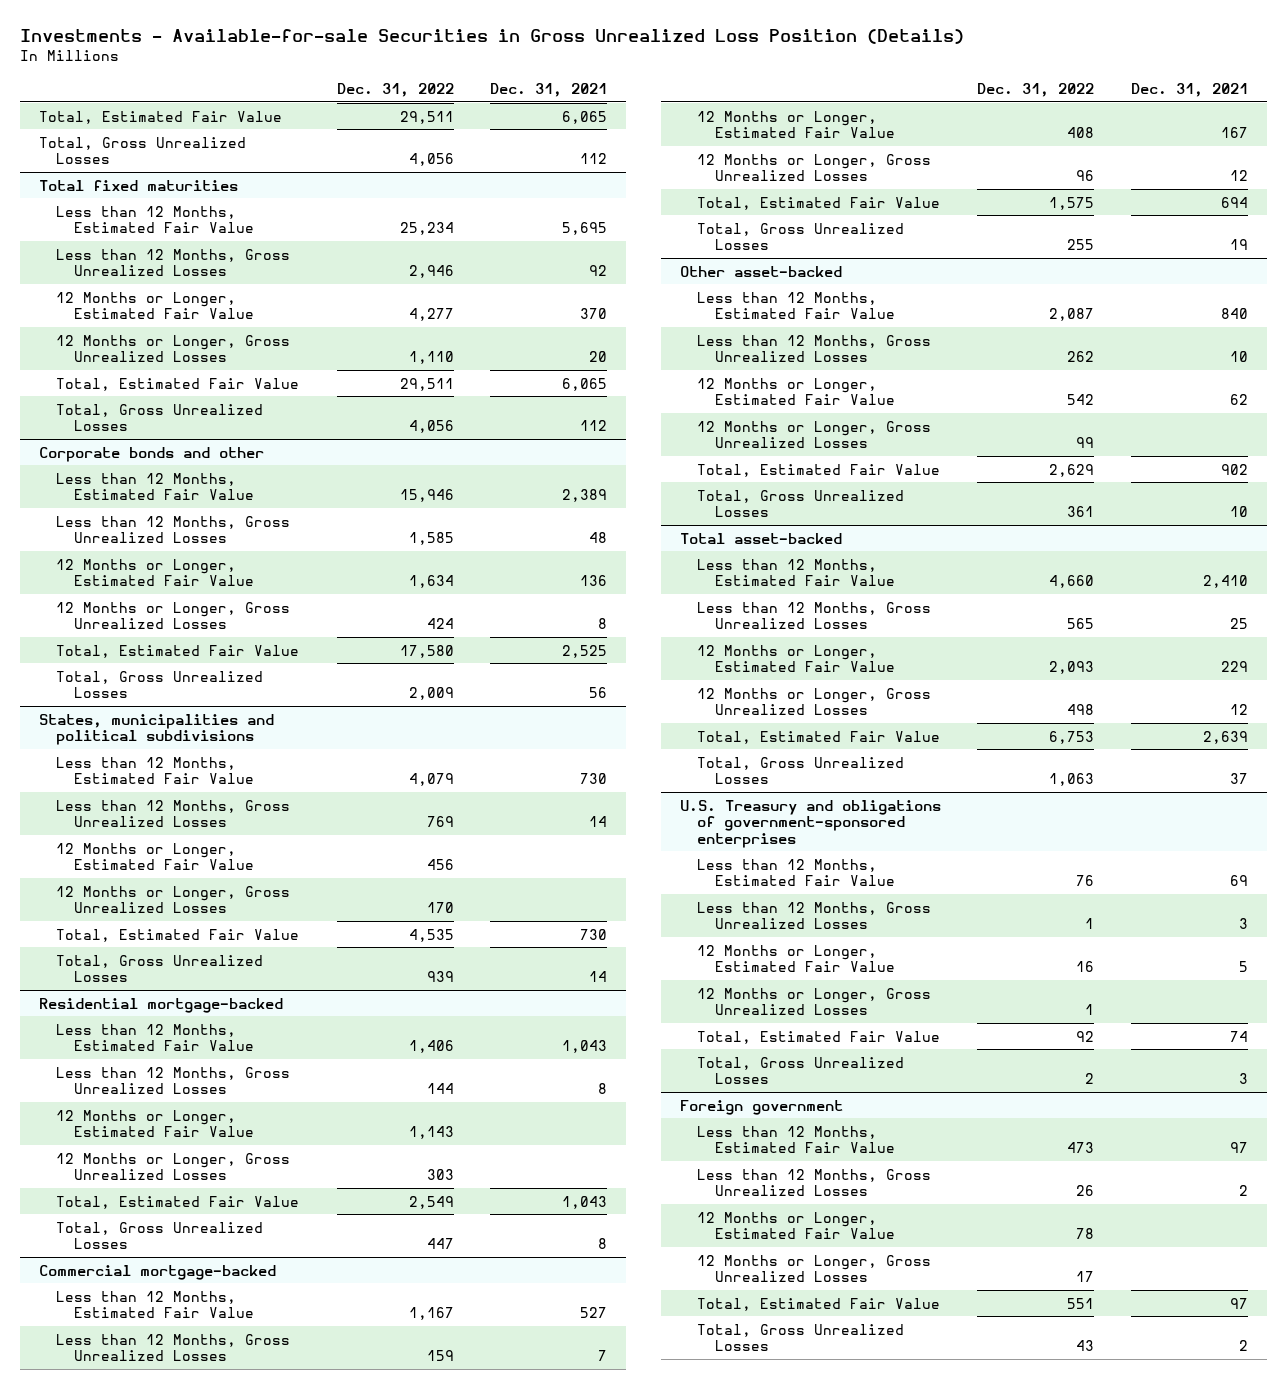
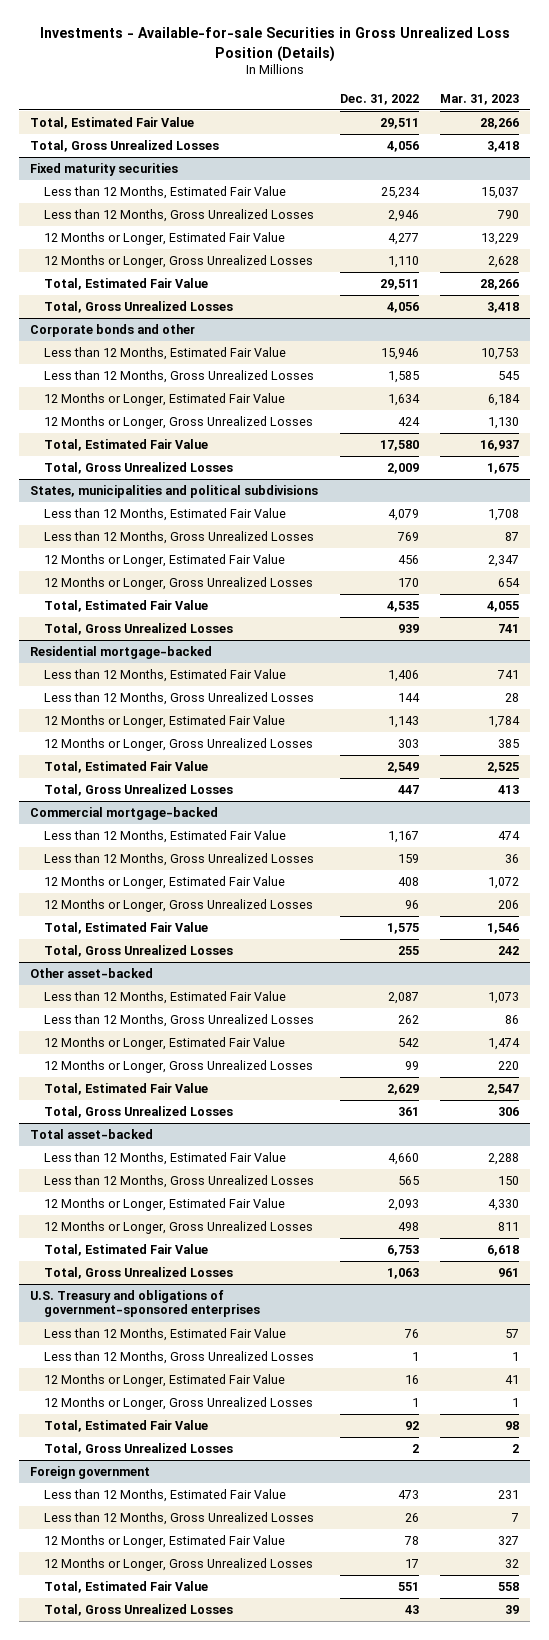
[490,83,608,98] Dec. 31, 2021 -> none
none -> [440,93,520,105] Mar. 31, 2023
[38,179,238,191] Total fixed maturities -> [30,163,179,177] Fixed maturity securities

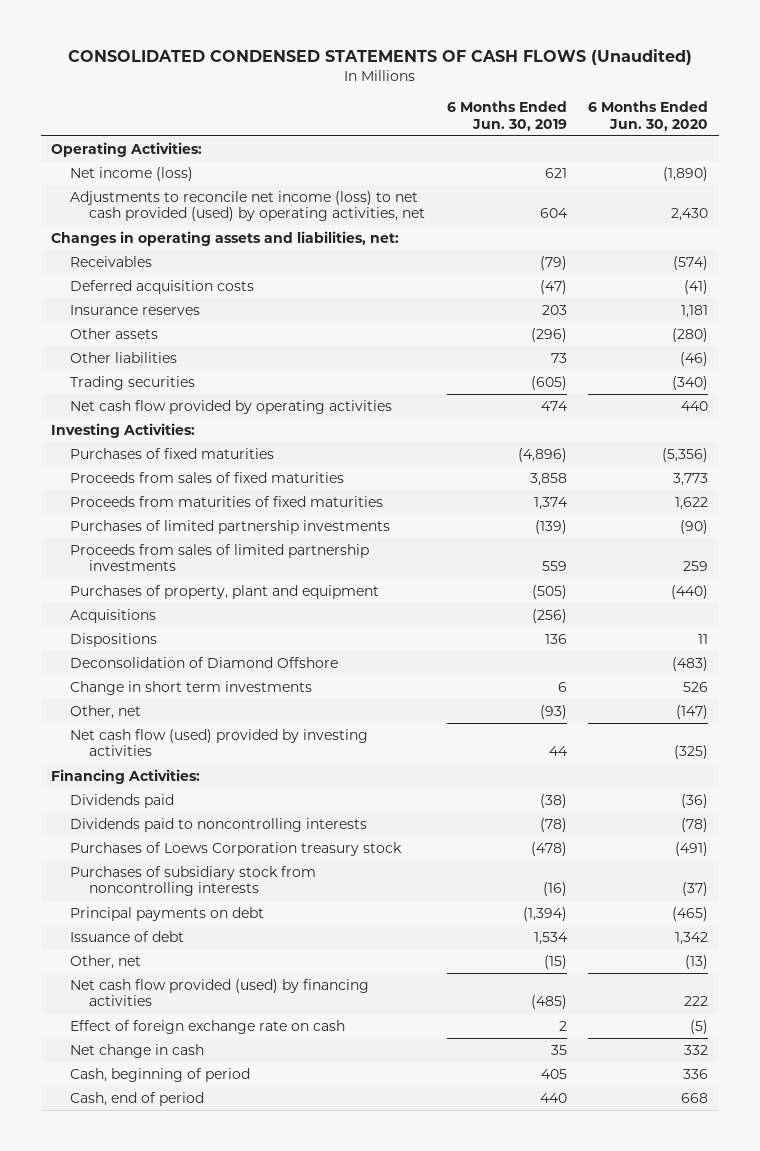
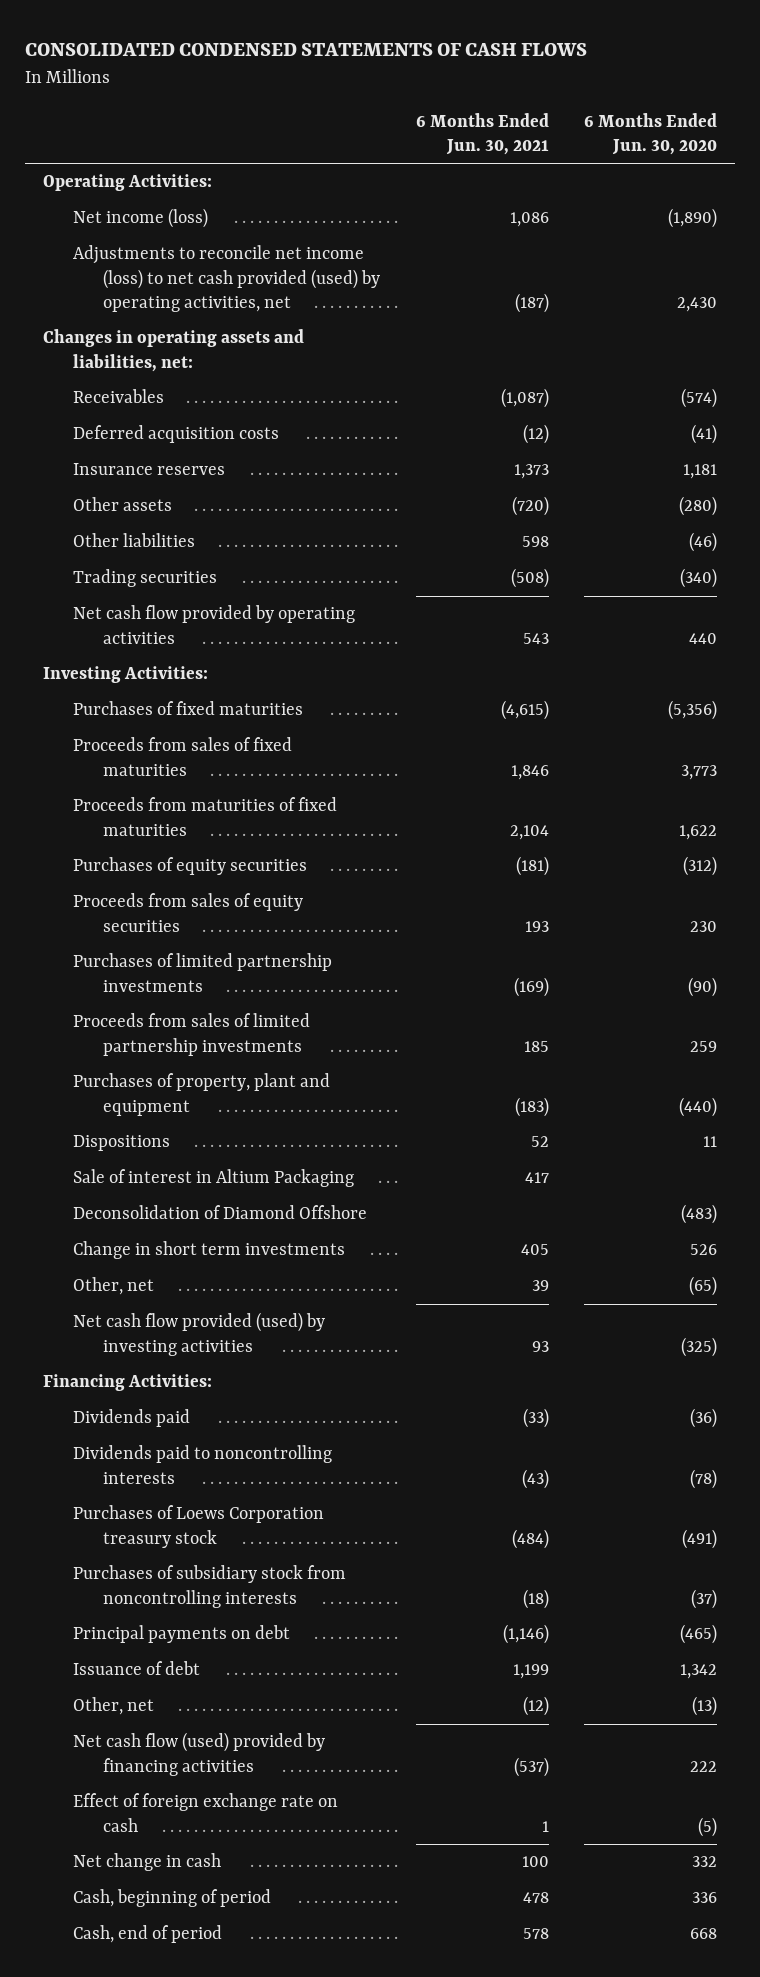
[67,49,692,66] CONSOLIDATED CONDENSED STATEMENTS OF CASH FLOWS (Unaudited) -> [25,43,588,57] CONSOLIDATED CONDENSED STATEMENTS OF CASH FLOWS
[446,101,567,131] 6 Months Ended Jun. 30, 2019 -> none
none -> [415,112,549,156] 6 Months Ended Jun. 30, 2021
none -> [73,857,308,876] Purchases of equity securities
none -> [73,893,304,932] Proceeds from sales of equity securities
[70,609,157,624] Acquisitions -> none
none -> [73,1169,355,1188] Sale of interest in Altium Packaging
[676,705,709,720] (147) -> [689,1276,718,1297] (65)
[70,729,369,757] Net cash flow (used) provided by investing activities -> [73,1312,326,1356] Net cash flow provided (used) by investing activities
[70,979,370,1007] Net cash flow provided (used) by financing activities -> [73,1732,326,1776] Net cash flow (used) provided by financing activities

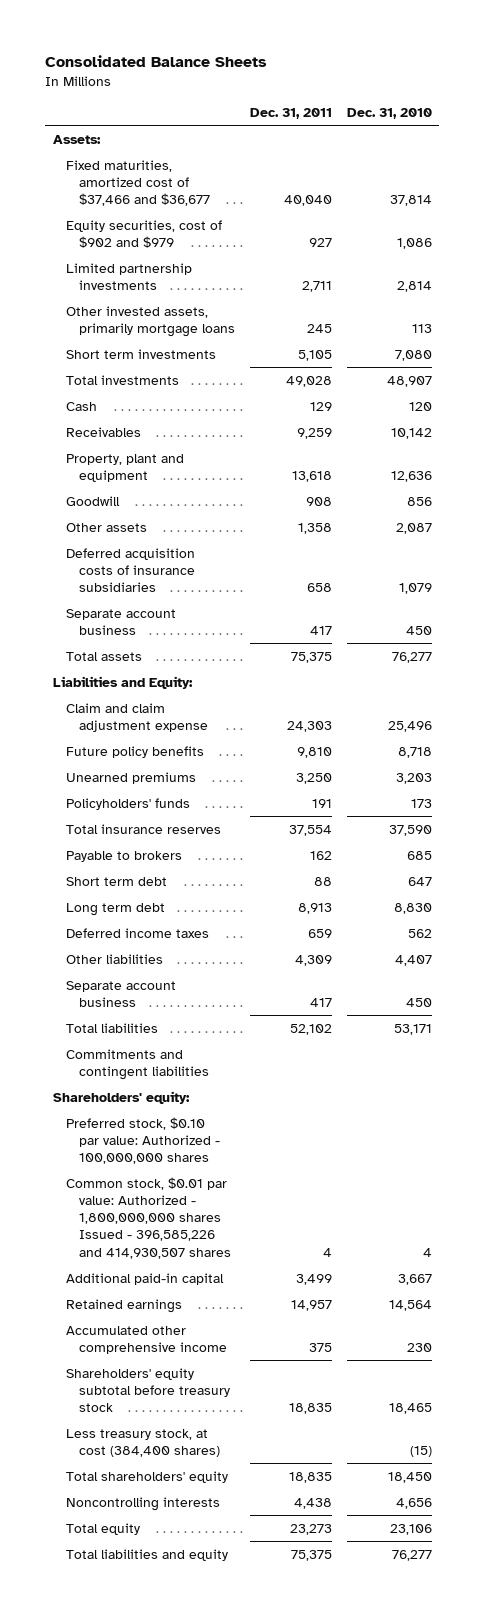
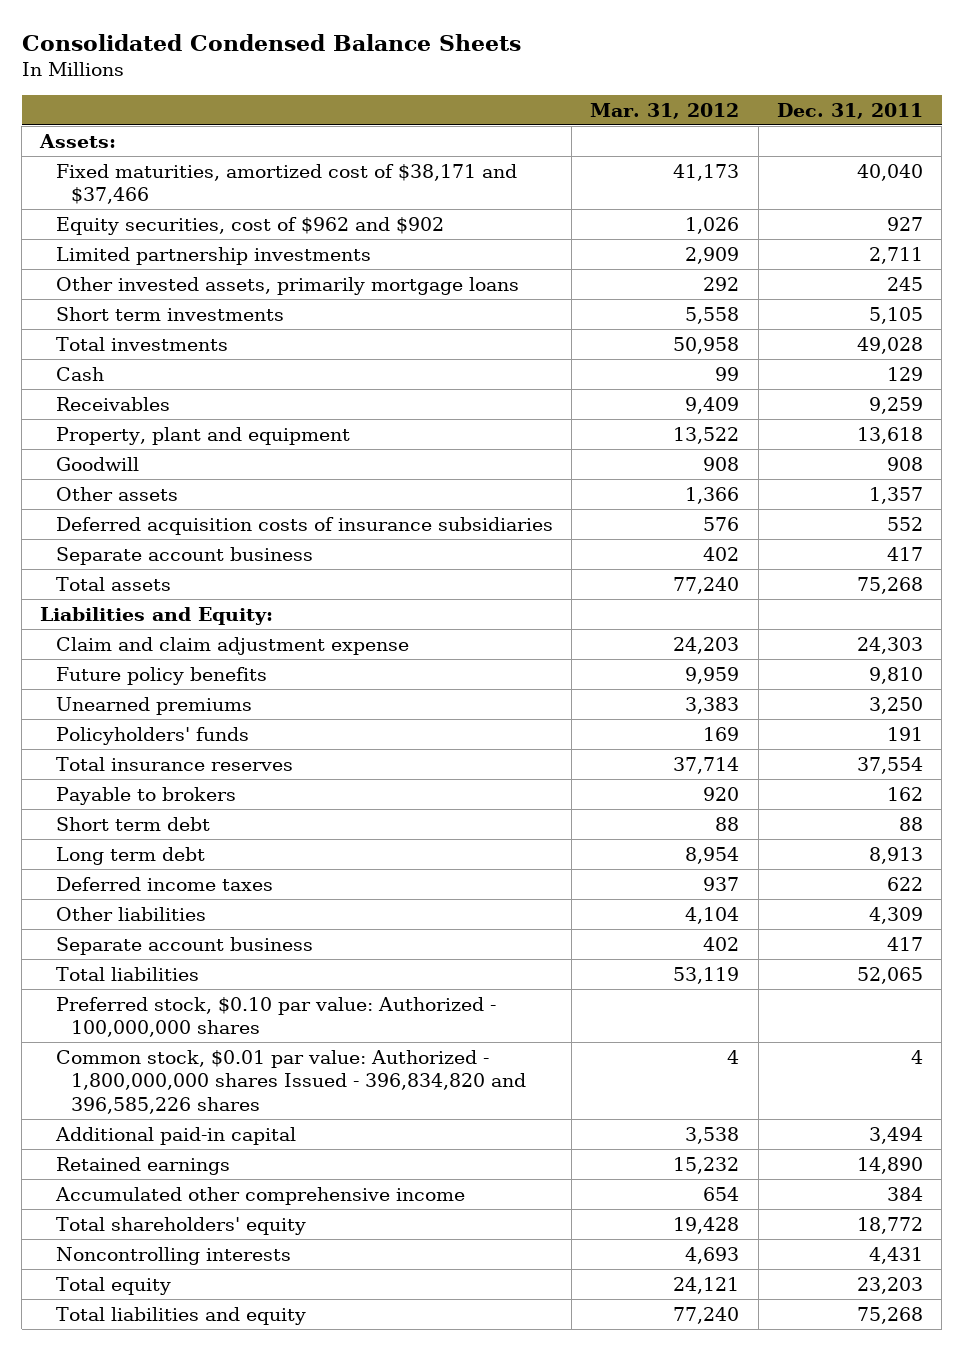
[45,55,268,68] Consolidated Balance Sheets -> [21,33,521,51] Consolidated Condensed Balance Sheets
[346,108,432,120] Dec. 31, 2010 -> none
none -> [590,102,740,119] Mar. 31, 2012
[66,159,211,207] Fixed maturities, amortized cost of $37,466 and $36,677 -> [55,163,517,205] Fixed maturities, amortized cost of $38,171 and $37,466
[66,219,223,248] Equity securities, cost of $902 and $979 -> [55,216,444,235] Equity securities, cost of $962 and $902
[298,522,333,534] 1,358 -> [868,486,923,504] 1,357
[307,583,333,593] 658 -> [886,516,923,531] 552
[291,651,333,663] 75,375 -> [856,576,923,594] 75,268
[308,928,333,938] 659 -> [886,876,923,891] 622
[66,1048,210,1080] Commitments and contingent liabilities -> none
[52,1090,190,1104] Shareholders' equity: -> none
[290,1023,333,1035] 52,102 -> [856,966,923,984] 52,065
[66,1367,231,1413] Shareholders' equity subtotal before treasury stock -> none
[66,1428,221,1457] Less treasury stock, at cost (384,400 shares) -> none
[66,1176,232,1259] Common stock, $0.01 par value: Authorized - 1,800,000,000 shares Issued - 396,585,226 and 414,930,507 shares -> [55,1049,526,1114] Common stock, $0.01 par value: Authorized - 1,800,000,000 shares Issued - 396,834,820 and 396,585,226 shares
[296,1273,333,1285] 3,499 -> [868,1126,923,1144] 3,494
[291,1299,333,1311] 14,957 -> [856,1156,923,1174] 14,890
[309,1342,333,1352] 375 -> [886,1186,923,1201] 384
[289,1471,333,1483] 18,835 -> [856,1216,923,1234] 18,772
[294,1497,333,1509] 4,438 -> [868,1246,923,1264] 4,431
[290,1523,333,1535] 23,273 -> [856,1276,923,1294] 23,203
[291,1549,333,1561] 75,375 -> [856,1306,923,1324] 75,268

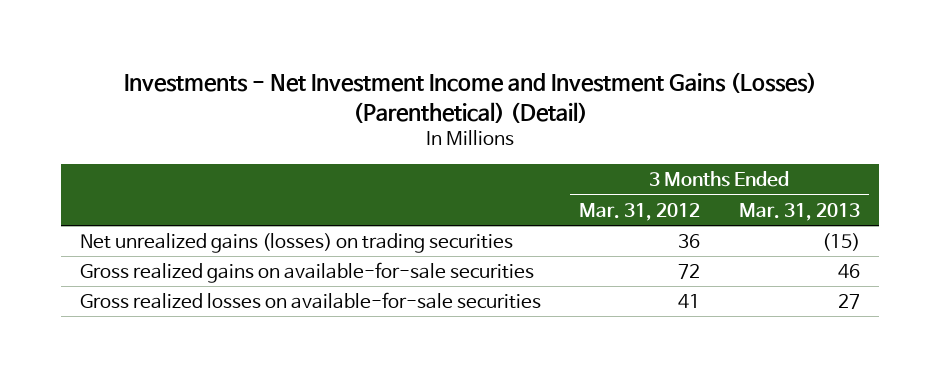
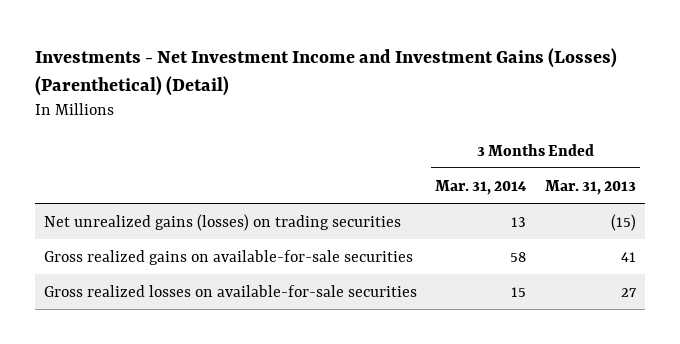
[579,202,701,221] Mar. 31, 2012 -> none
none -> [435,179,528,195] Mar. 31, 2014
[837,263,860,278] 46 -> [620,251,636,262] 41

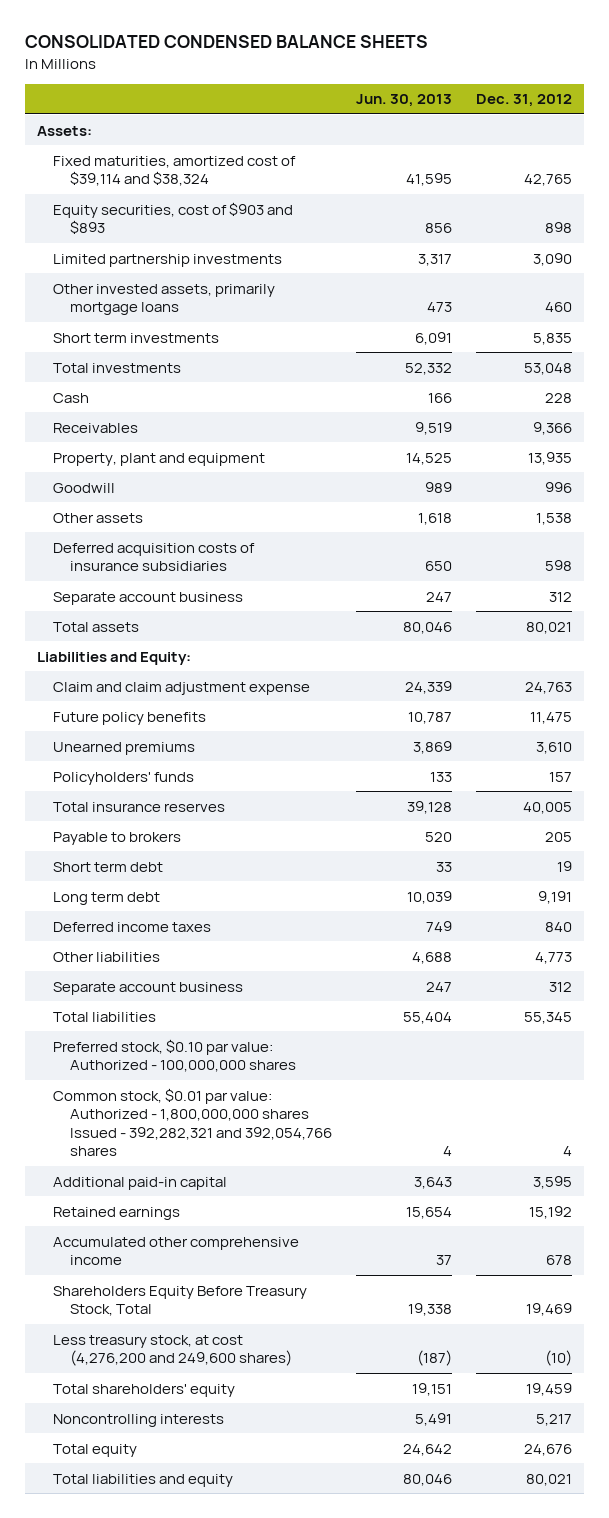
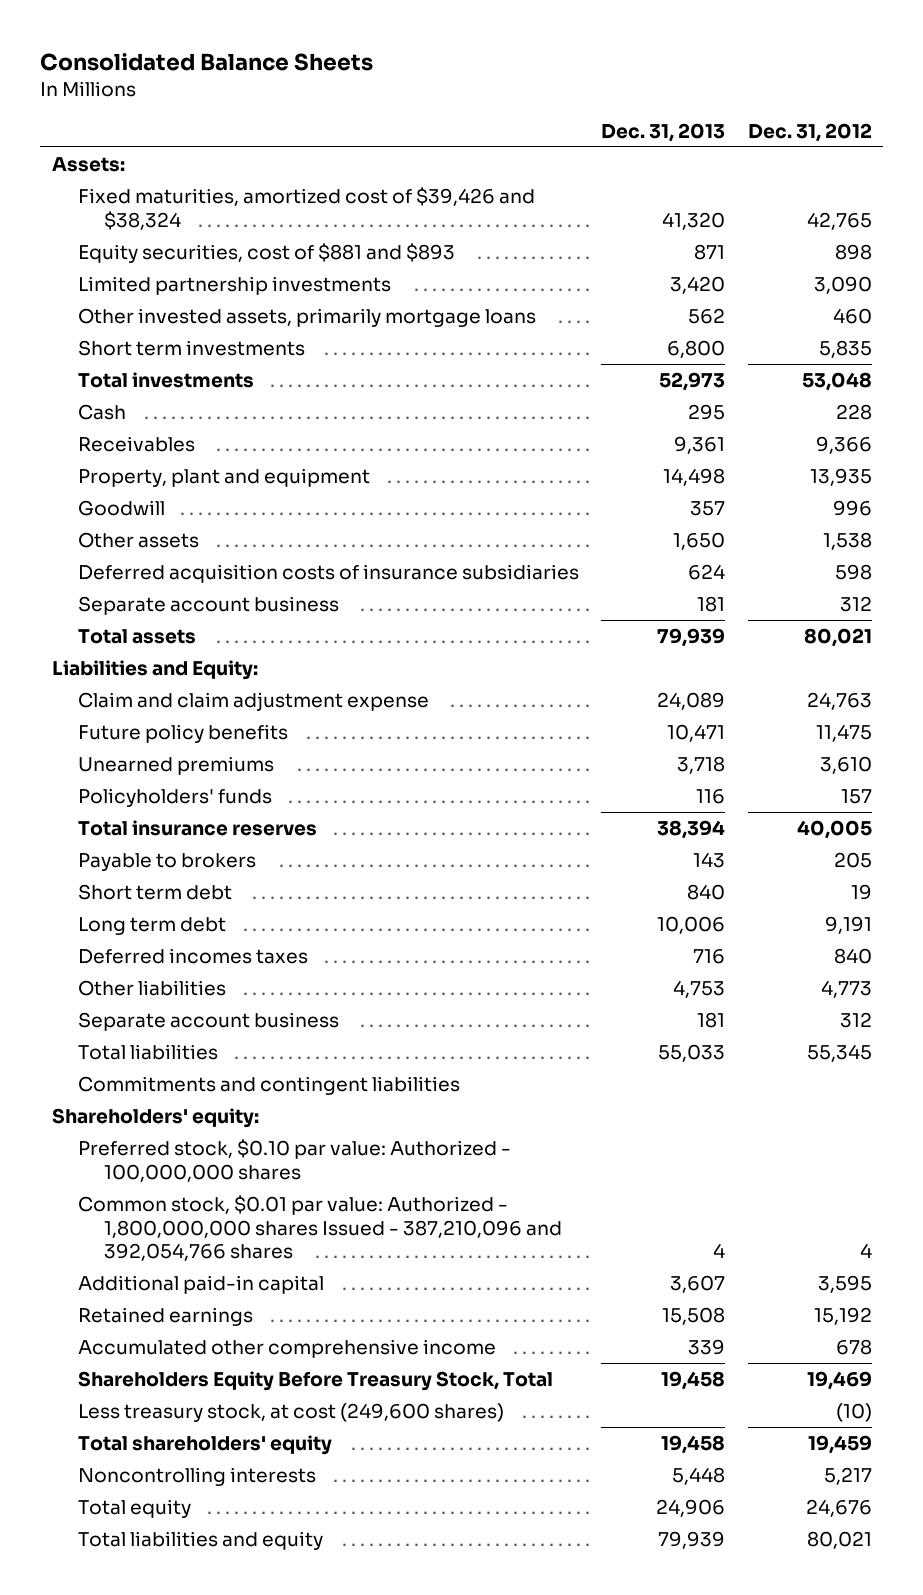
[24,35,428,49] CONSOLIDATED CONDENSED BALANCE SHEETS -> [40,52,374,71] Consolidated Balance Sheets
[355,94,452,108] Jun. 30, 2013 -> none
none -> [601,122,726,142] Dec. 31, 2013
[53,155,297,187] Fixed maturities, amortized cost of $39,114 and $38,324 -> [77,187,535,230] Fixed maturities, amortized cost of $39,426 and $38,324
[53,201,294,235] Equity securities, cost of $903 and $893 -> [77,243,455,264] Equity securities, cost of $881 and $893
[53,921,212,932] Deferred income taxes -> [77,948,308,965] Deferred incomes taxes
none -> [77,1076,460,1096] Commitments and contingent liabilities
none -> [51,1108,259,1129] Shareholders' equity:
[53,1087,332,1157] Common stock, $0.01 par value: Authorized - 1,800,000,000 shares Issued - 392,282,321 and 392,054,766 shares -> [77,1195,562,1262] Common stock, $0.01 par value: Authorized - 1,800,000,000 shares Issued - 387,210,096 and 392,054,766 shares
[53,1334,292,1367] Less treasury stock, at cost (4,276,200 and 249,600 shares) -> [77,1403,504,1423] Less treasury stock, at cost (249,600 shares)

